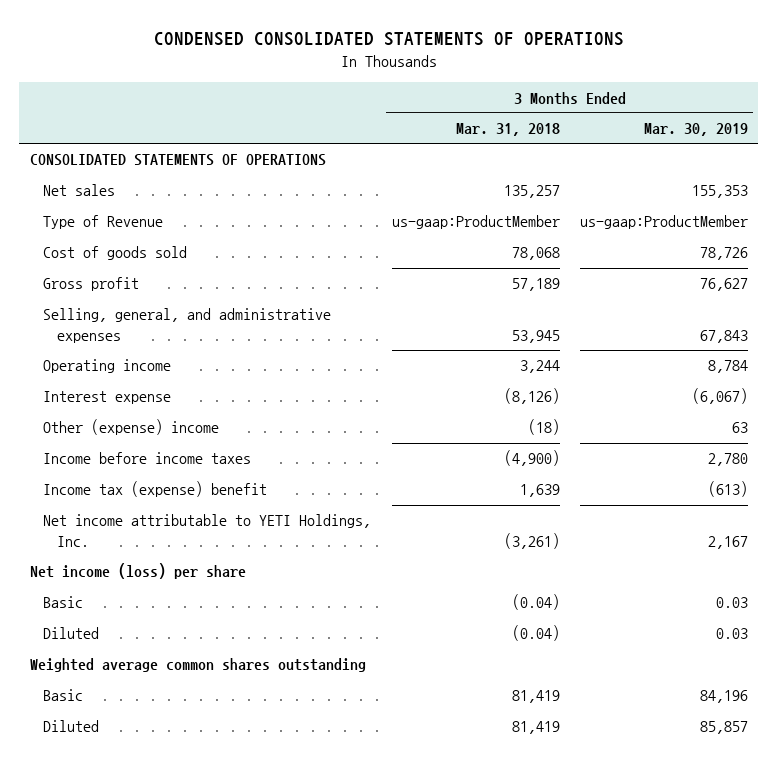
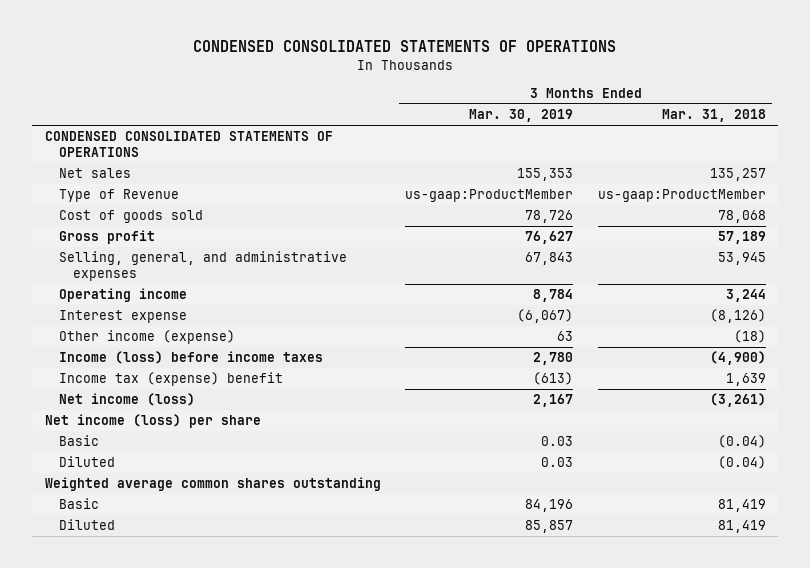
[29,154,326,167] CONSOLIDATED STATEMENTS OF OPERATIONS -> [44,131,333,158] CONDENSED CONSOLIDATED STATEMENTS OF OPERATIONS
[43,419,220,436] Other (expense) income -> [58,330,235,345] Other income (expense)
[43,452,252,465] Income before income taxes -> [58,351,323,365] Income (loss) before income taxes
[43,514,372,547] Net income attributable to YETI Holdings, Inc. -> [58,393,195,407] Net income (loss)

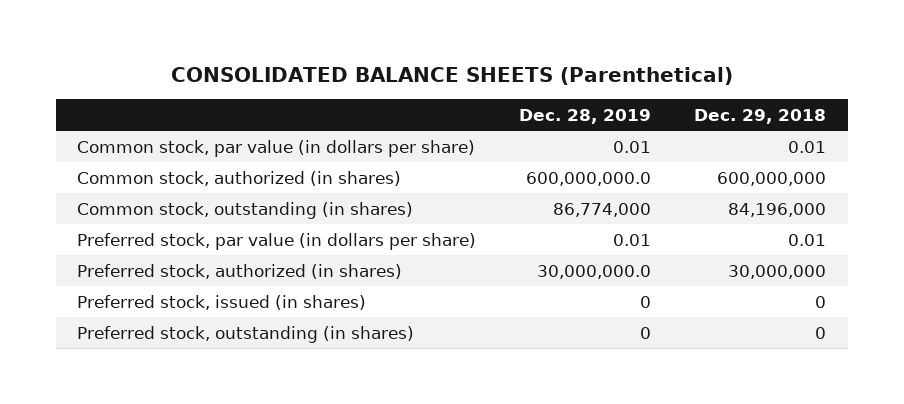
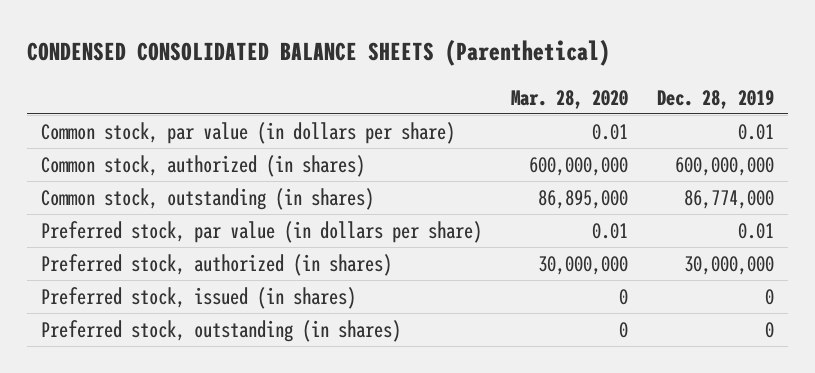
[170,67,733,86] CONSOLIDATED BALANCE SHEETS (Parenthetical) -> [27,38,611,66] CONDENSED CONSOLIDATED BALANCE SHEETS (Parenthetical)
[694,108,827,124] Dec. 29, 2018 -> none
none -> [511,89,629,109] Mar. 28, 2020
[526,171,652,186] 600,000,000.0 -> [674,156,774,176] 600,000,000
[537,264,652,279] 30,000,000.0 -> [683,255,774,275] 30,000,000

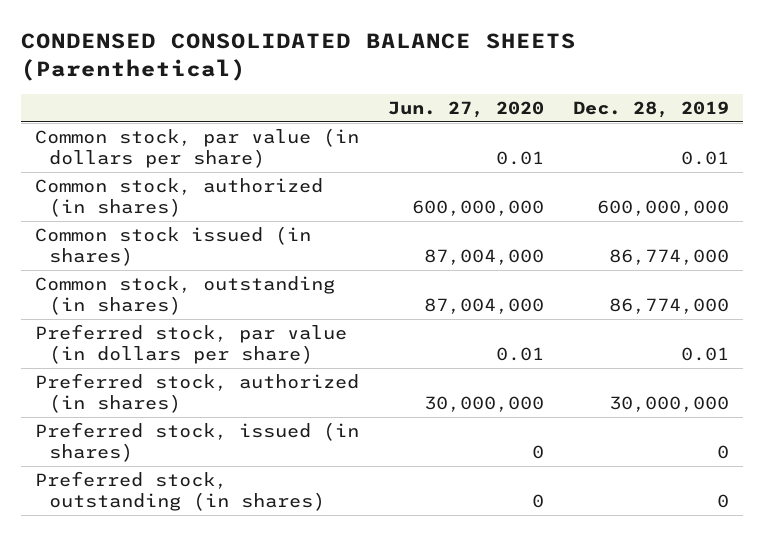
[511,89,629,109] Mar. 28, 2020 -> none
none -> [387,100,544,118] Jun. 27, 2020
none -> [35,226,312,267] Common stock issued (in shares)

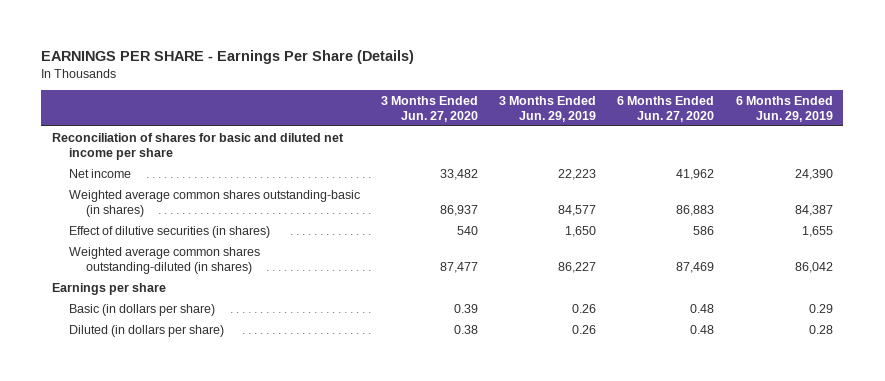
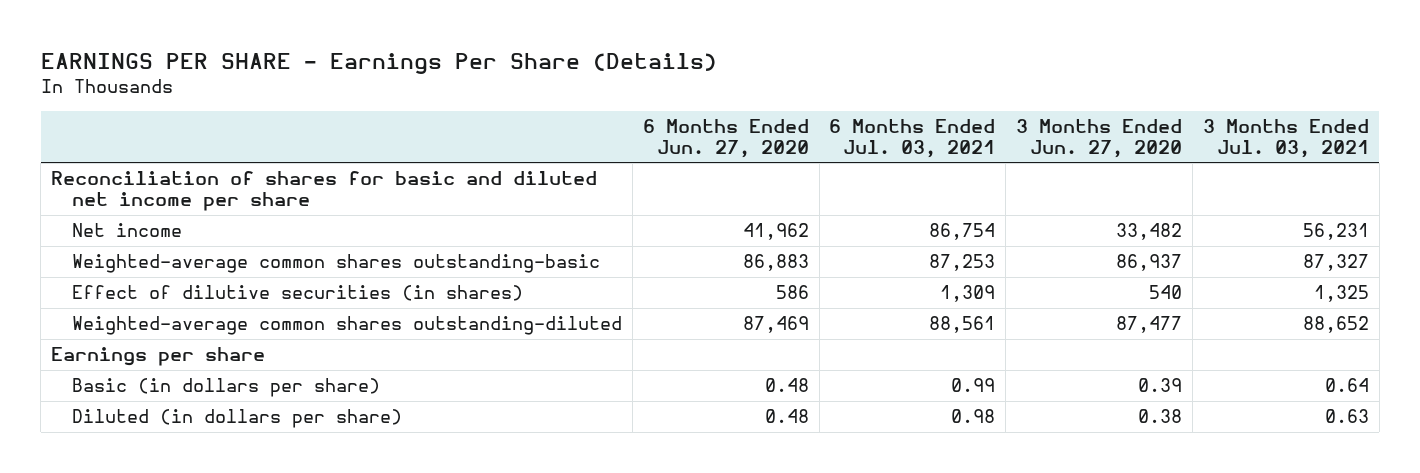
[499,95,597,122] 3 Months Ended Jun. 29, 2019 -> none
[735,95,833,122] 6 Months Ended Jun. 29, 2019 -> none
none -> [829,118,996,158] 6 Months Ended Jul. 03, 2021
none -> [1202,118,1369,158] 3 Months Ended Jul. 03, 2021
[68,189,360,217] Weighted average common shares outstanding-basic (in shares) -> [71,254,600,274] Weighted-average common shares outstanding-basic
[68,246,260,274] Weighted average common shares outstanding-diluted (in shares) -> [71,316,622,336] Weighted-average common shares outstanding-diluted

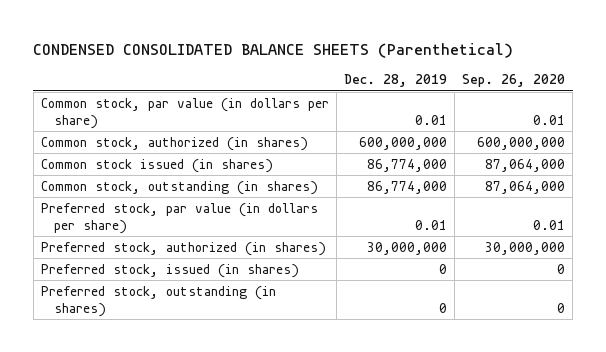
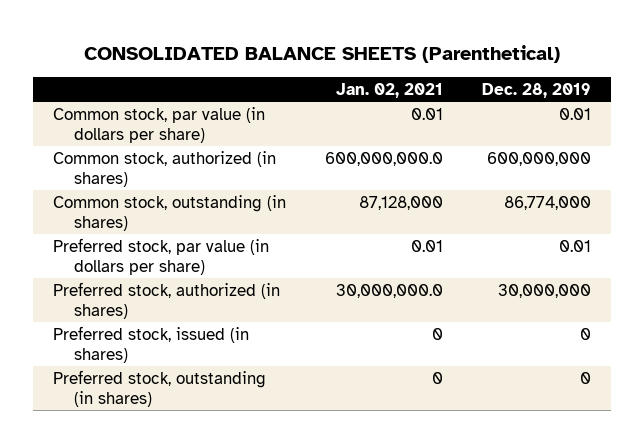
[33,42,514,58] CONDENSED CONSOLIDATED BALANCE SHEETS (Parenthetical) -> [84,44,561,63] CONSOLIDATED BALANCE SHEETS (Parenthetical)
[462,74,566,88] Sep. 26, 2020 -> none
none -> [336,82,444,98] Jan. 02, 2021
[41,158,274,173] Common stock issued (in shares) -> none

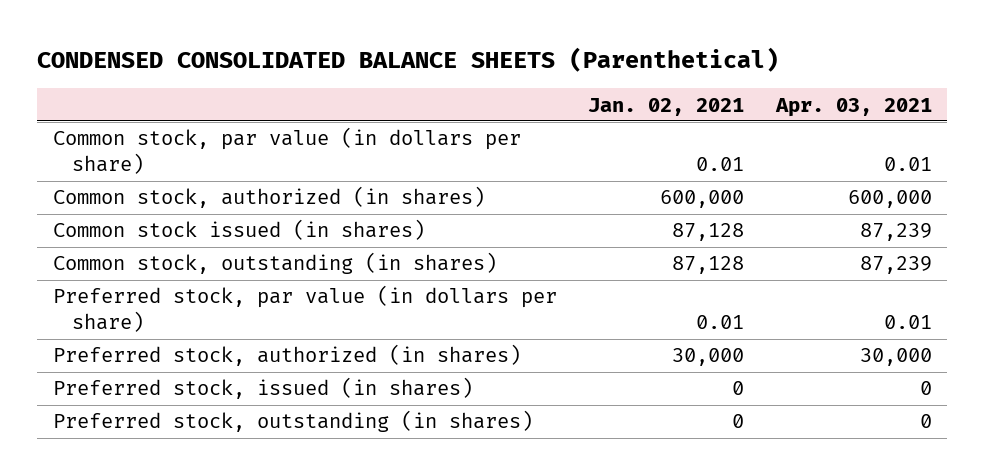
[84,44,561,63] CONSOLIDATED BALANCE SHEETS (Parenthetical) -> [37,47,780,73] CONDENSED CONSOLIDATED BALANCE SHEETS (Parenthetical)
[482,82,592,98] Dec. 28, 2019 -> none
none -> [774,97,932,117] Apr. 03, 2021
[325,152,444,167] 600,000,000.0 -> [660,190,745,209] 600,000
none -> [52,219,425,241] Common stock issued (in shares)
[359,196,444,211] 87,128,000 -> [672,256,745,275] 87,128
[336,284,444,299] 30,000,000.0 -> [672,348,745,367] 30,000

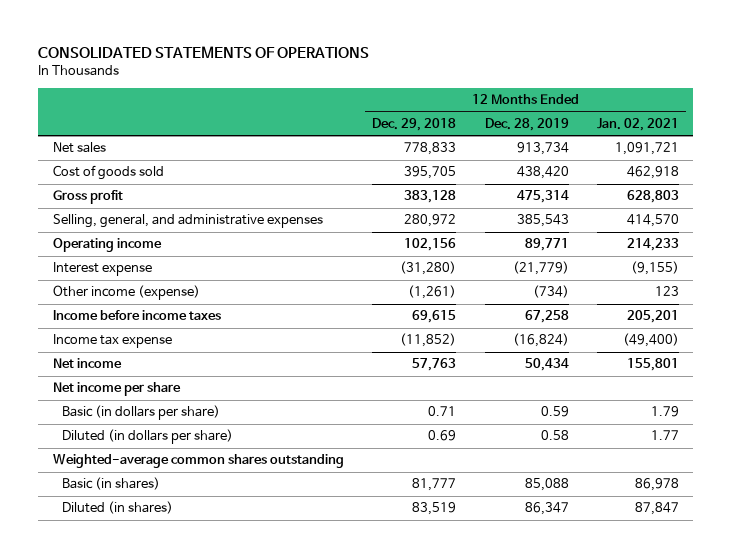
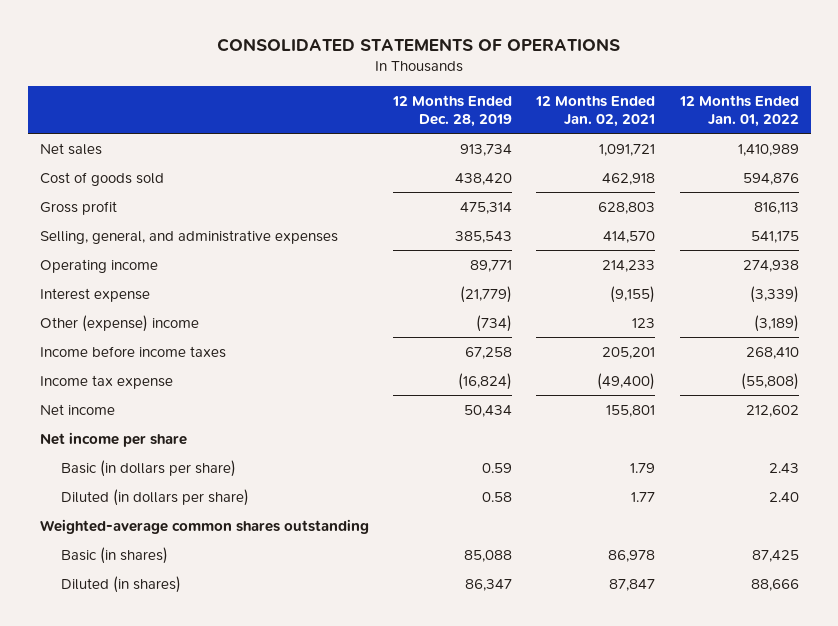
[372,117,457,131] Dec. 29, 2018 -> none
none -> [678,95,799,127] 12 Months Ended Jan. 01, 2022
[52,285,200,301] Other income (expense) -> [39,314,199,332] Other (expense) income

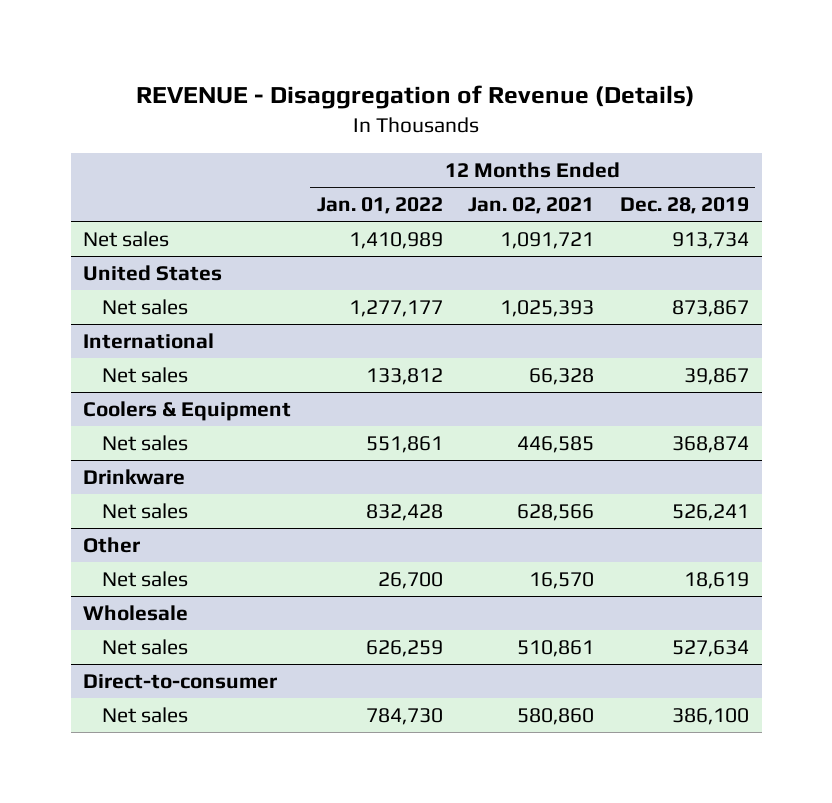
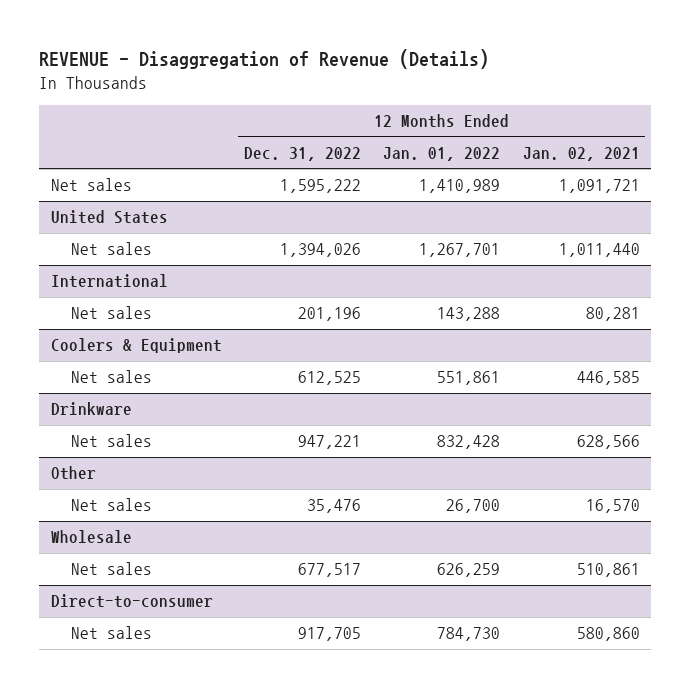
[619,197,749,215] Dec. 28, 2019 -> none
none -> [243,146,361,161] Dec. 31, 2022
[348,299,443,317] 1,277,177 -> [419,243,501,258] 1,267,701
[500,299,595,317] 1,025,393 -> [558,243,640,258] 1,011,440
[365,367,443,385] 133,812 -> [437,307,501,322] 143,288
[529,367,595,385] 66,328 -> [585,307,640,322] 80,281

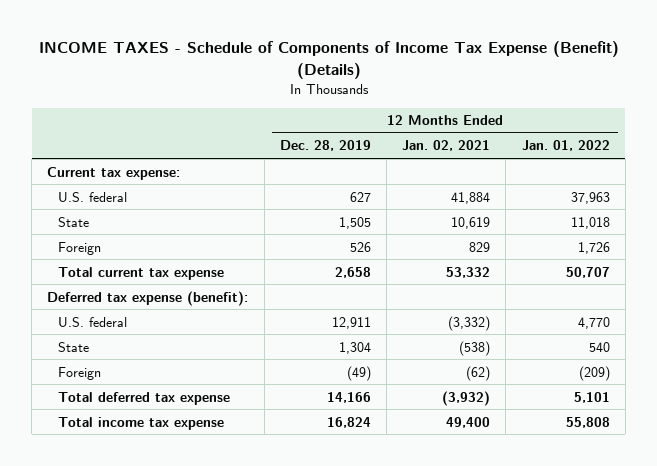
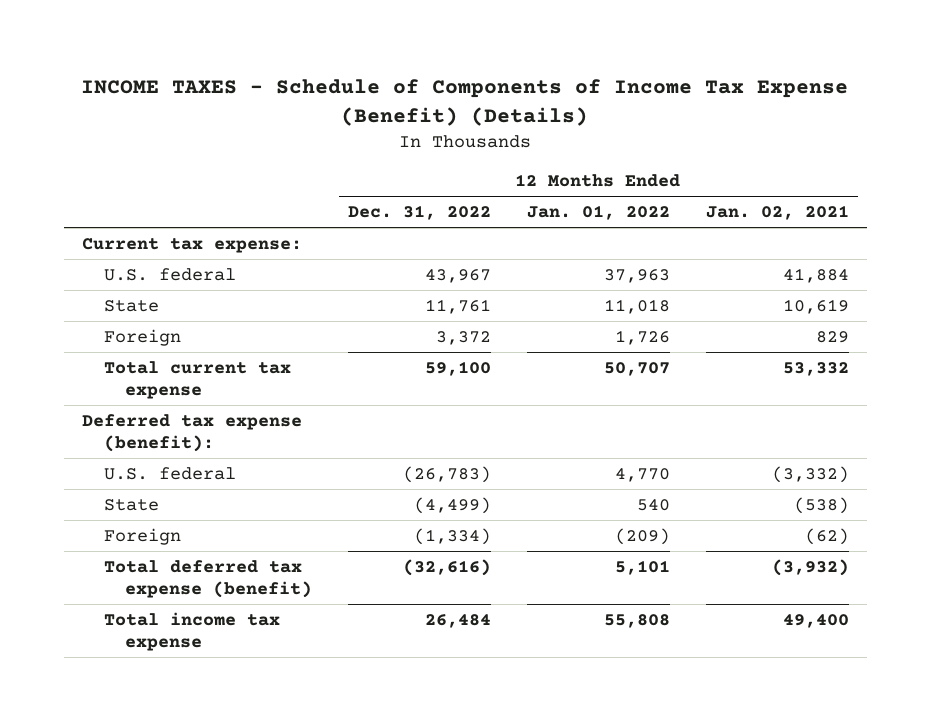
[279,140,371,152] Dec. 28, 2019 -> none
none -> [348,205,492,221] Dec. 31, 2022
[57,391,230,405] Total deferred tax expense -> [103,559,313,598] Total deferred tax expense (benefit)

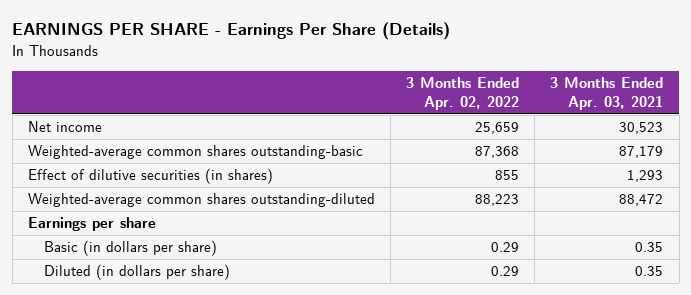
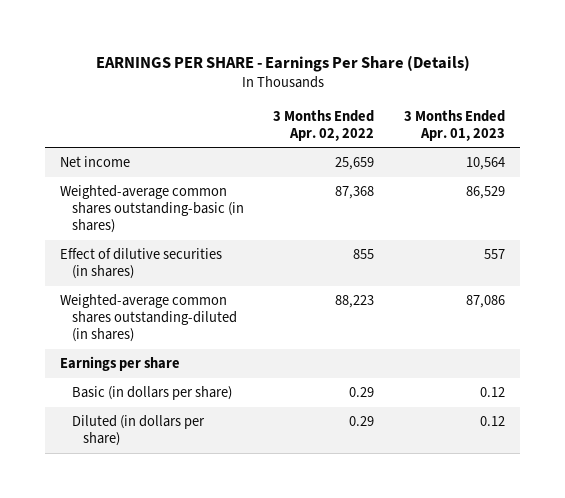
[550,76,664,110] 3 Months Ended Apr. 03, 2021 -> none
none -> [404,109,506,142] 3 Months Ended Apr. 01, 2023
[27,145,363,160] Weighted-average common shares outstanding-basic -> [60,185,244,234] Weighted-average common shares outstanding-basic (in shares)
[27,193,375,208] Weighted-average common shares outstanding-diluted -> [60,294,237,343] Weighted-average common shares outstanding-diluted (in shares)

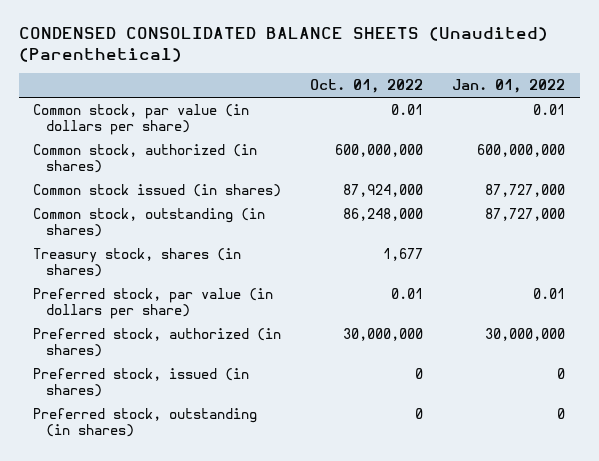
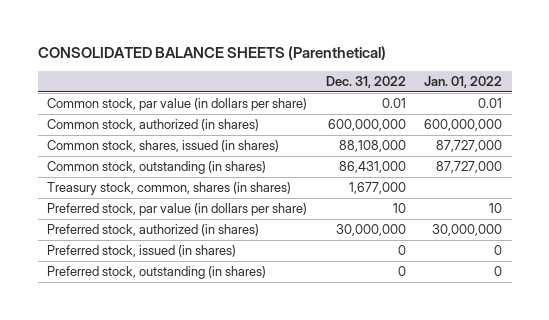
[18,27,548,63] CONDENSED CONSOLIDATED BALANCE SHEETS (Unaudited) (Parenthetical) -> [37,45,386,60] CONSOLIDATED BALANCE SHEETS (Parenthetical)
[310,79,424,94] Oct. 01, 2022 -> none
none -> [325,76,406,89] Dec. 31, 2022
[33,183,282,197] Common stock issued (in shares) -> [47,140,280,153] Common stock, shares, issued (in shares)
[33,247,242,278] Treasury stock, shares (in shares) -> [47,182,292,196] Treasury stock, common, shares (in shares)
[533,287,566,299] 0.01 -> [489,203,503,214] 10

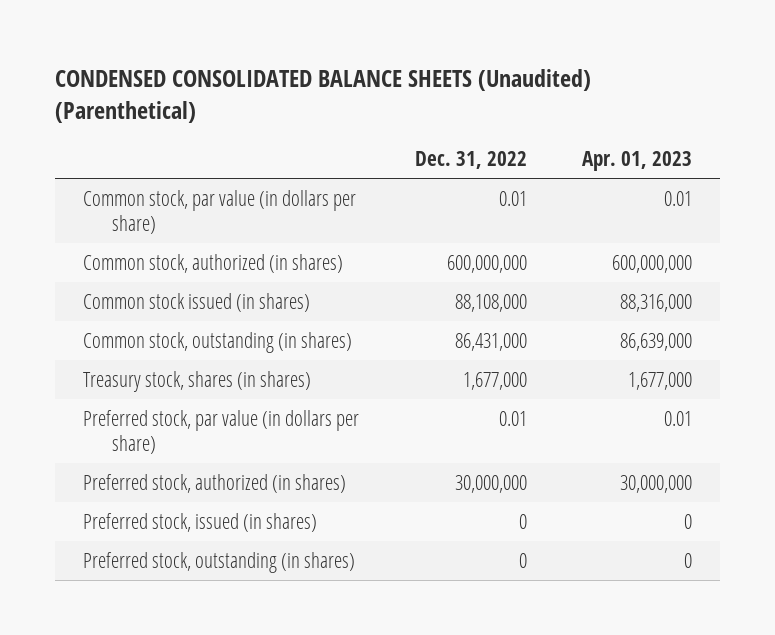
[37,45,386,60] CONSOLIDATED BALANCE SHEETS (Parenthetical) -> [54,68,591,123] CONDENSED CONSOLIDATED BALANCE SHEETS (Unaudited) (Parenthetical)
[424,76,503,89] Jan. 01, 2022 -> none
none -> [582,150,693,171] Apr. 01, 2023
[47,140,280,153] Common stock, shares, issued (in shares) -> [82,292,310,312] Common stock issued (in shares)
[47,182,292,196] Treasury stock, common, shares (in shares) -> [82,370,311,392] Treasury stock, shares (in shares)
[392,203,406,214] 10 -> [498,410,527,426] 0.01

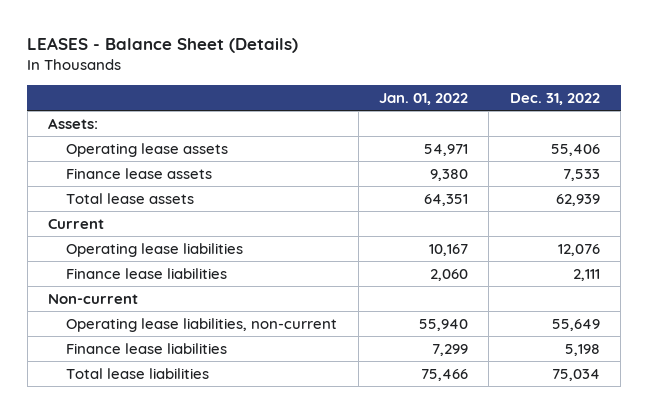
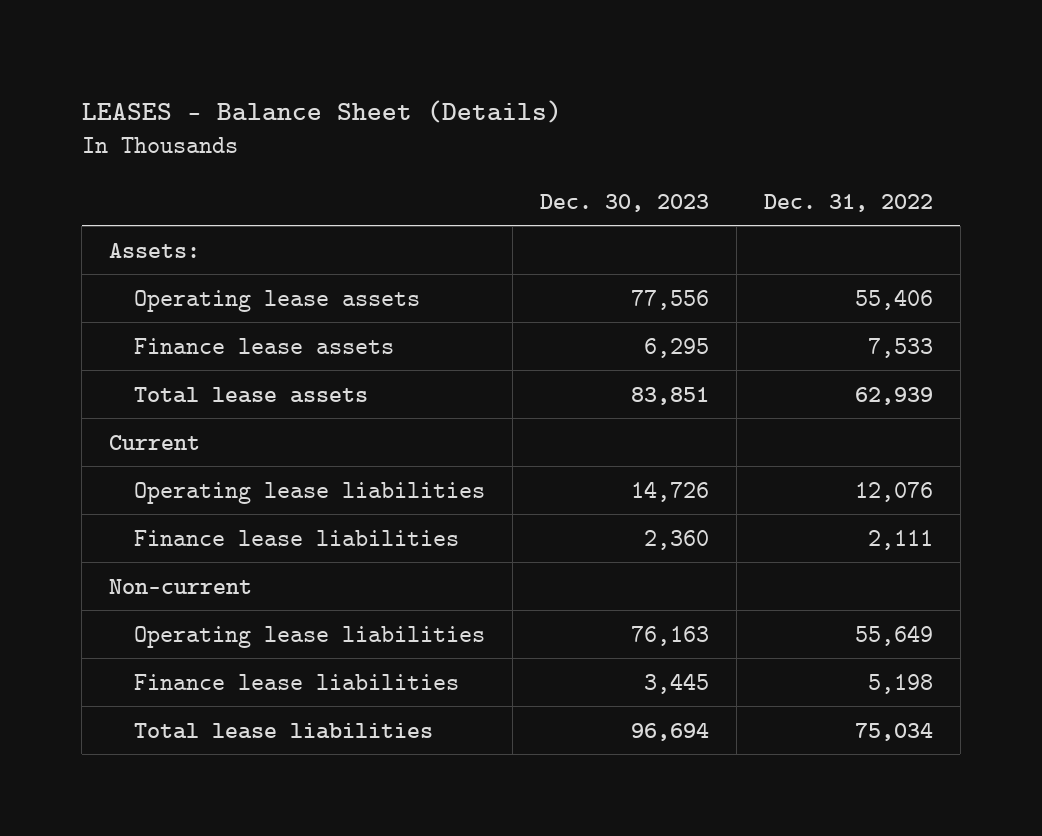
[379,92,469,105] Jan. 01, 2022 -> none
none -> [540,193,710,212] Dec. 30, 2023
[66,317,338,332] Operating lease liabilities, non-current -> [134,625,486,648] Operating lease liabilities

